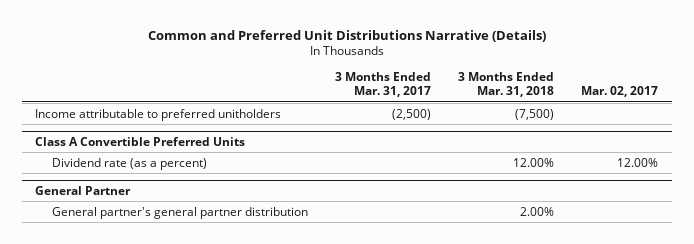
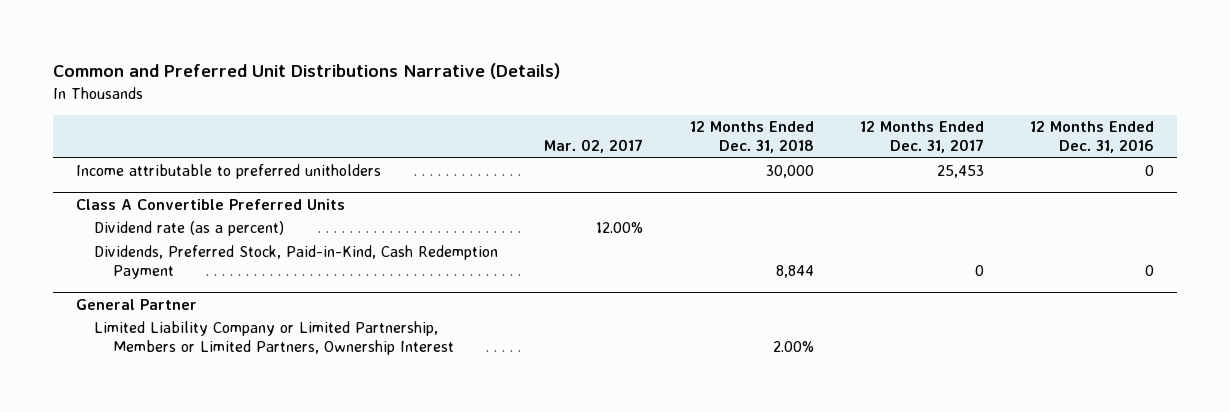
[335,72,432,98] 3 Months Ended Mar. 31, 2017 -> none
[458,72,555,98] 3 Months Ended Mar. 31, 2018 -> none
none -> [689,121,814,154] 12 Months Ended Dec. 31, 2018
none -> [859,121,984,154] 12 Months Ended Dec. 31, 2017
none -> [1030,121,1155,154] 12 Months Ended Dec. 31, 2016
none -> [94,245,499,280] Dividends, Preferred Stock, Paid-in-Kind, Cash Redemption Payment
[52,206,309,219] General partner's general partner distribution -> [94,321,454,356] Limited Liability Company or Limited Partnership, Members or Limited Partners, Ownership Interest

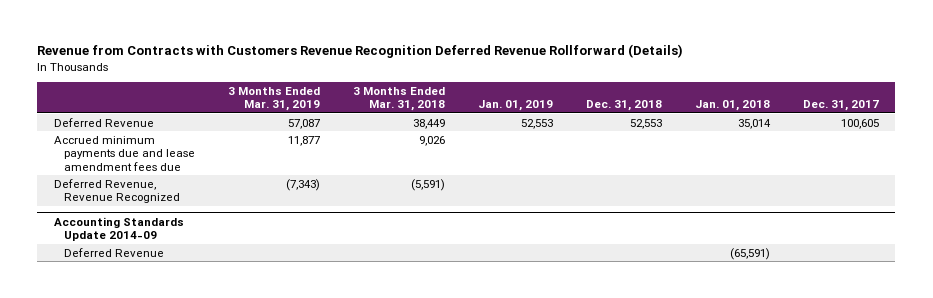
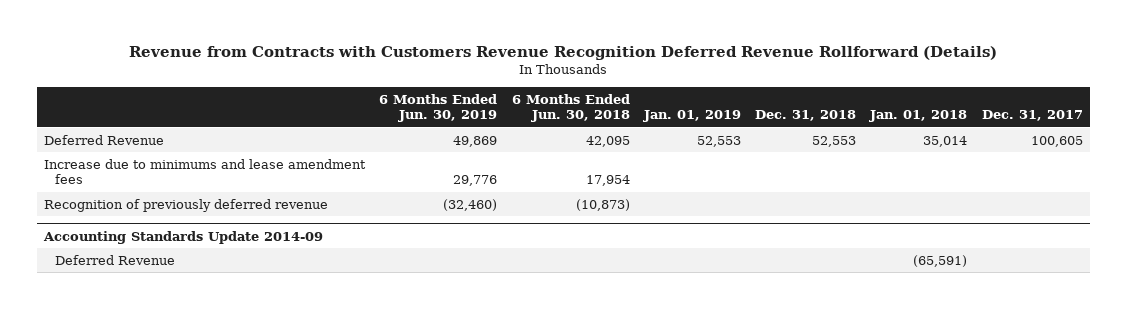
[228,86,321,112] 3 Months Ended Mar. 31, 2019 -> none
[353,86,446,112] 3 Months Ended Mar. 31, 2018 -> none
none -> [379,93,498,123] 6 Months Ended Jun. 30, 2019
none -> [511,93,630,123] 6 Months Ended Jun. 30, 2018
[53,135,196,171] Accrued minimum payments due and lease amendment fees due -> [44,158,367,185] Increase due to minimums and lease amendment fees
[53,178,181,204] Deferred Revenue, Revenue Recognized -> [44,198,329,212] Recognition of previously deferred revenue

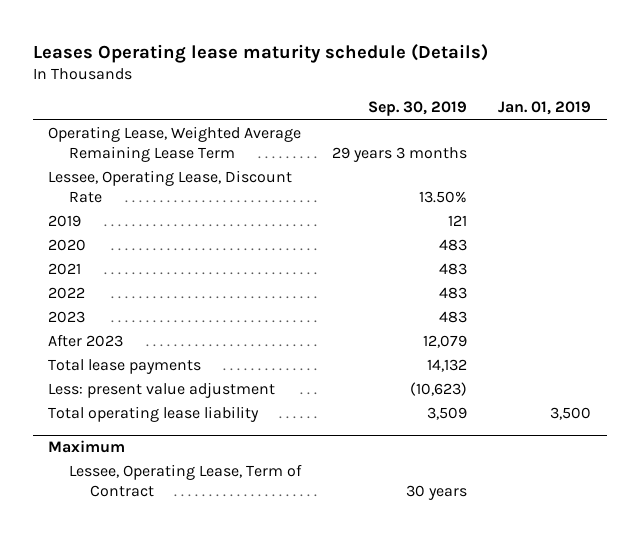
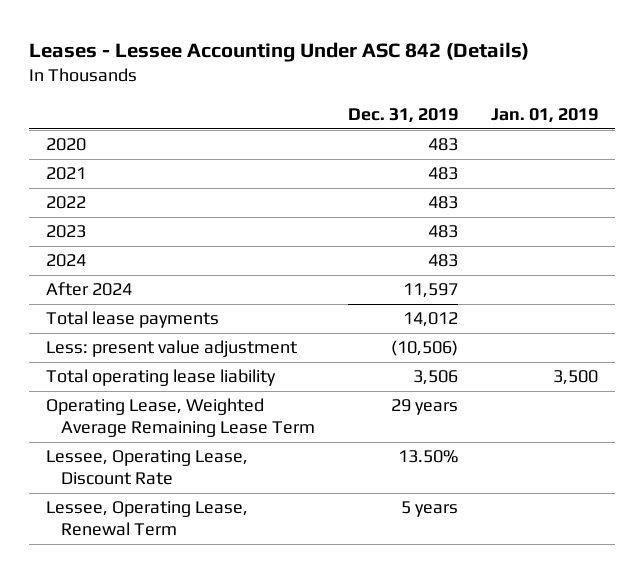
[32,43,488,63] Leases Operating lease maturity schedule (Details) -> [29,42,530,63] Leases - Lessee Accounting Under ASC 842 (Details)
[368,101,468,117] Sep. 30, 2019 -> none
none -> [348,107,459,123] Dec. 31, 2019
[48,215,82,228] 2019 -> none
none -> [46,254,87,268] 2024
[48,334,124,348] After 2023 -> [46,282,133,297] After 2024
[48,440,126,454] Maximum -> none
[68,464,302,498] Lessee, Operating Lease, Term of Contract -> none
[48,126,302,163] Operating Lease, Weighted Average Remaining Lease Term -> [46,398,315,437] Operating Lease, Weighted Average Remaining Lease Term
[48,170,293,204] Lessee, Operating Lease, Discount Rate -> [46,450,249,485] Lessee, Operating Lease, Discount Rate
none -> [46,501,249,536] Lessee, Operating Lease, Renewal Term

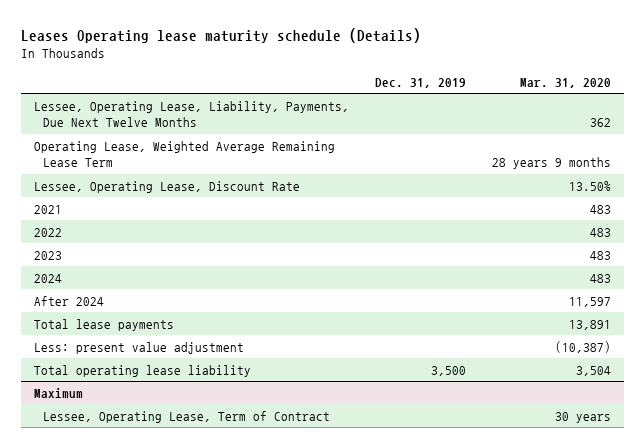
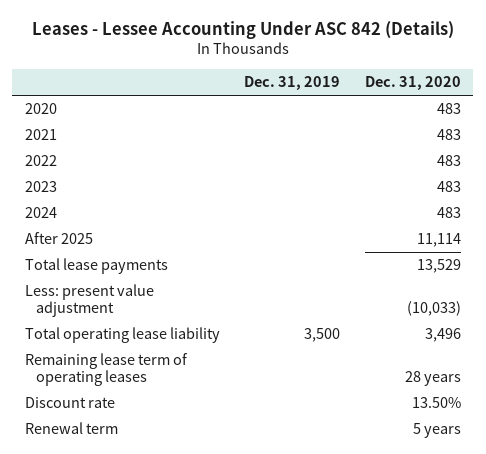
[20,28,421,44] Leases Operating lease maturity schedule (Details) -> [31,20,454,39] Leases - Lessee Accounting Under ASC 842 (Details)
[519,77,611,88] Mar. 31, 2020 -> none
none -> [364,76,461,91] Dec. 31, 2020
[33,140,335,167] Operating Lease, Weighted Average Remaining Lease Term -> none
[33,180,300,193] Lessee, Operating Lease, Discount Rate -> none
[33,100,349,127] Lessee, Operating Lease, Liability, Payments, Due Next Twelve Months -> [24,103,57,115] 2020
[33,295,104,306] After 2024 -> [24,232,93,245] After 2025
[33,387,83,398] Maximum -> none
[43,410,331,423] Lessee, Operating Lease, Term of Contract -> none
none -> [24,353,188,387] Remaining lease term of operating leases
none -> [24,397,115,409] Discount rate
none -> [24,422,118,435] Renewal term

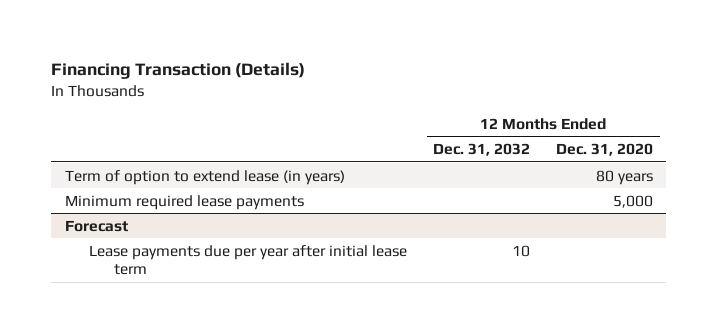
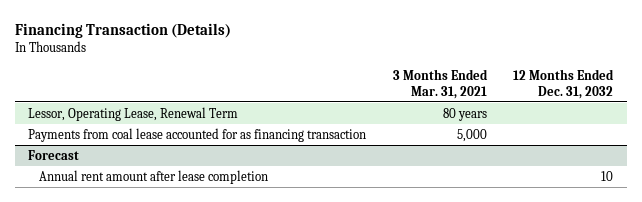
[556,143,654,157] Dec. 31, 2020 -> none
none -> [392,68,488,99] 3 Months Ended Mar. 31, 2021
[64,169,345,185] Term of option to extend lease (in years) -> [28,106,239,121] Lessor, Operating Lease, Renewal Term
[64,194,304,210] Minimum required lease payments -> [28,127,367,142] Payments from coal lease accounted for as financing transaction
[89,244,408,276] Lease payments due per year after initial lease term -> [39,169,269,184] Annual rent amount after lease completion

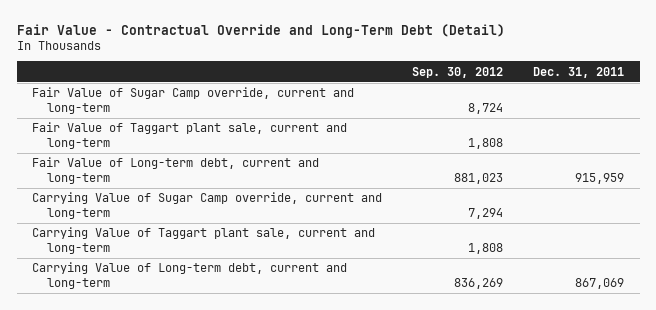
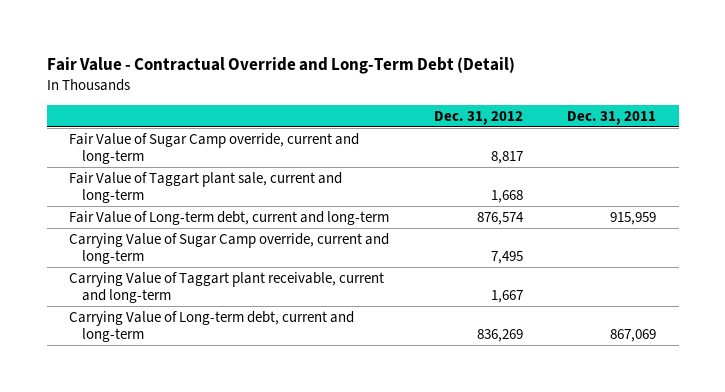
[412,66,504,78] Sep. 30, 2012 -> none
none -> [433,110,523,125] Dec. 31, 2012
[31,227,375,254] Carrying Value of Taggart plant sale, current and long-term -> [68,271,384,304] Carrying Value of Taggart plant receivable, current and long-term

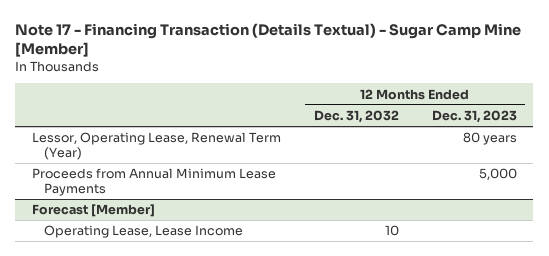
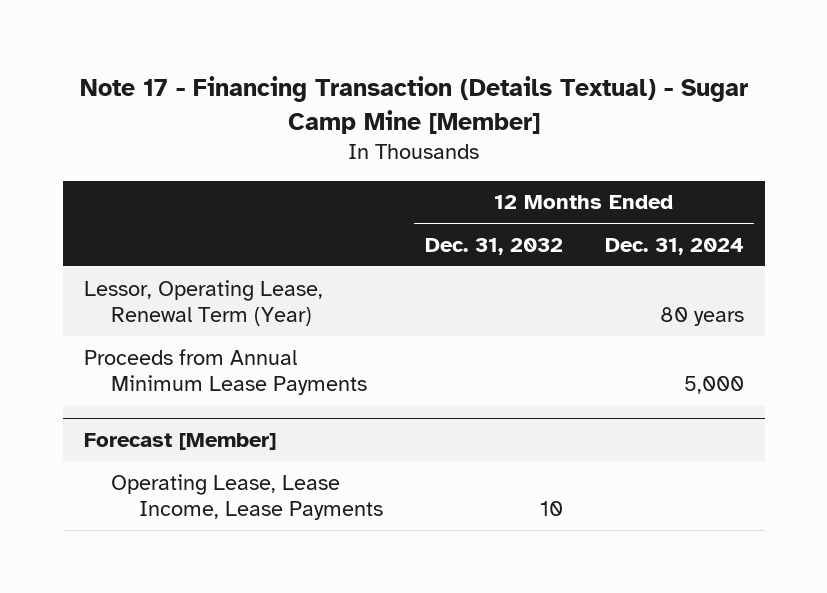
[431,110,517,124] Dec. 31, 2023 -> none
none -> [604,237,744,255] Dec. 31, 2024
[43,225,243,239] Operating Lease, Lease Income -> [111,473,383,521] Operating Lease, Lease Income, Lease Payments

